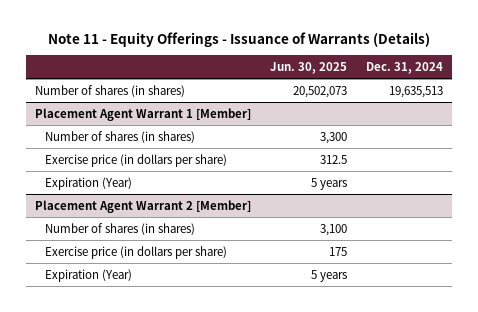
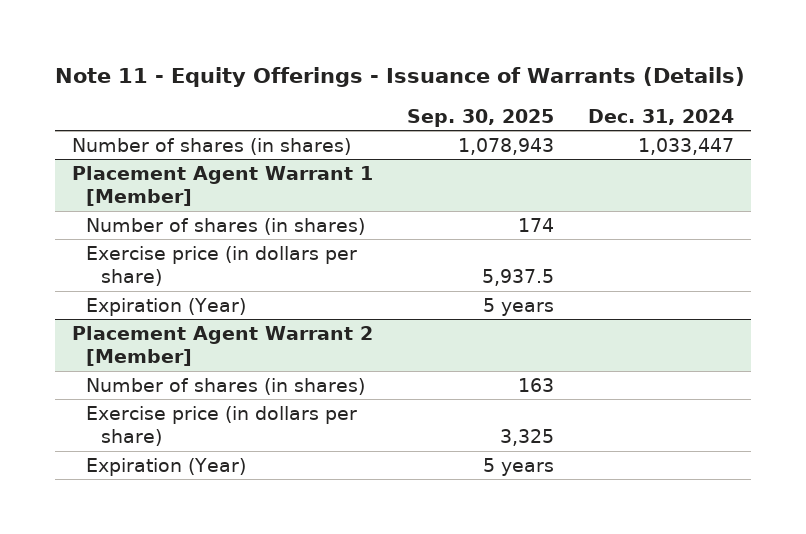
[269,61,347,74] Jun. 30, 2025 -> none
none -> [407,108,555,127] Sep. 30, 2025
[388,85,443,98] 19,635,513 -> [638,137,735,155] 1,033,447

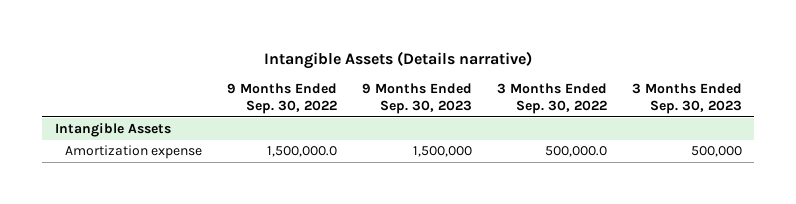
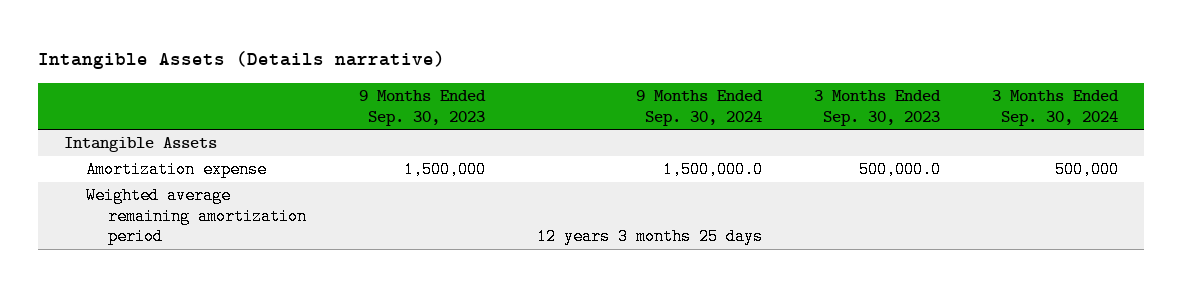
[226,83,337,115] 9 Months Ended Sep. 30, 2022 -> none
[496,83,607,115] 3 Months Ended Sep. 30, 2022 -> none
none -> [635,90,763,126] 9 Months Ended Sep. 30, 2024
none -> [992,90,1120,126] 3 Months Ended Sep. 30, 2024
[690,146,742,158] 500,000 -> [859,161,942,179] 500,000.0
none -> [86,187,308,246] Weighted average remaining amortization period

